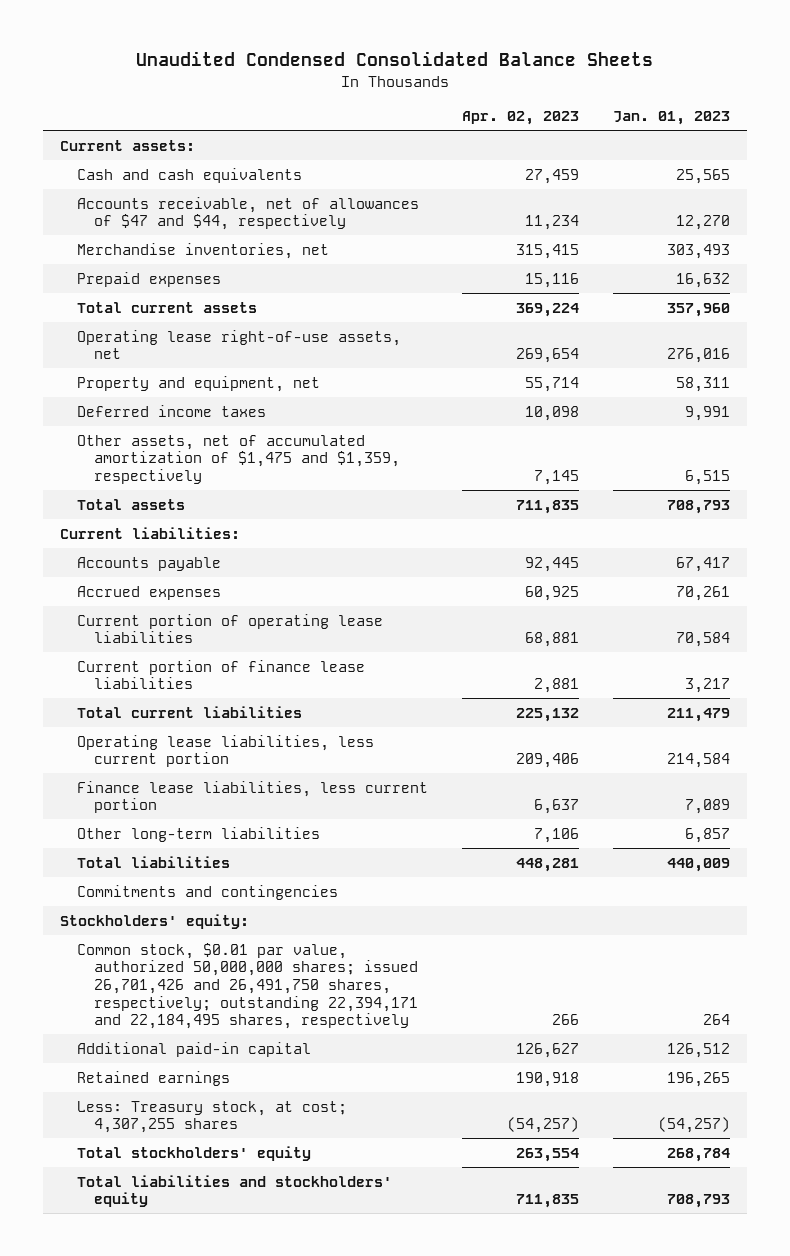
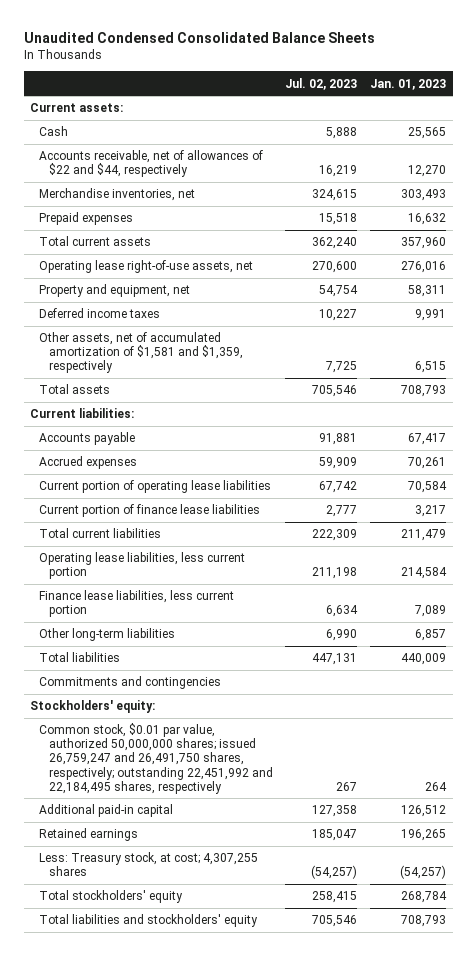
[461,111,579,126] Apr. 02, 2023 -> none
none -> [285,77,358,90] Jul. 02, 2023
[76,167,302,183] Cash and cash equivalents -> [39,126,69,137] Cash
[76,196,419,231] Accounts receivable, net of allowances of $47 and $44, respectively -> [39,150,264,178] Accounts receivable, net of allowances of $22 and $44, respectively
[76,434,400,484] Other assets, net of accumulated amortization of $1,475 and $1,359, respectively -> [39,332,243,374] Other assets, net of accumulated amortization of $1,581 and $1,359, respectively
[76,942,418,1030] Common stock, $0.01 par value, authorized 50,000,000 shares; issued 26,701,426 and 26,491,750 shares, respectively; outstanding 22,394,171 and 22,184,495 shares, respectively -> [39,723,273,794] Common stock, $0.01 par value, authorized 50,000,000 shares; issued 26,759,247 and 26,491,750 shares, respectively; outstanding 22,451,992 and 22,184,495 shares, respectively

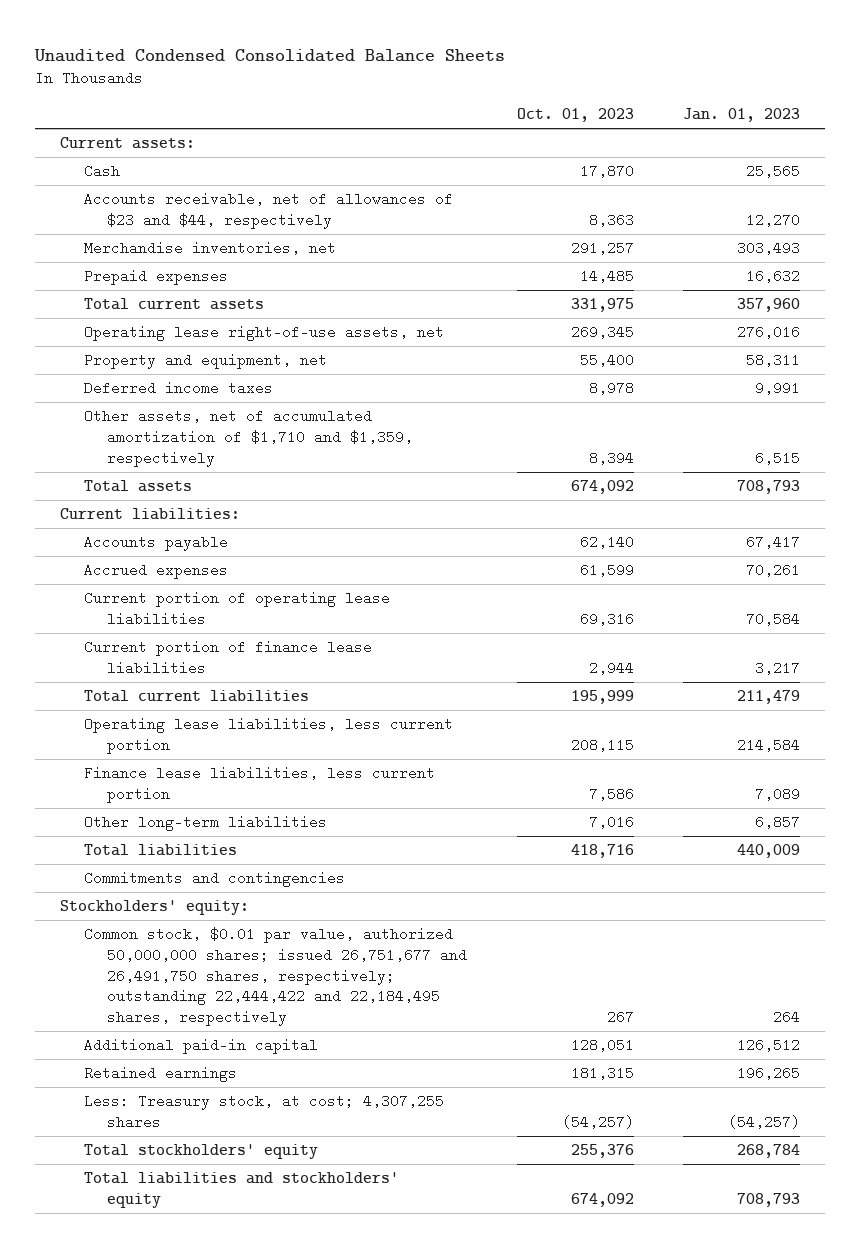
[285,77,358,90] Jul. 02, 2023 -> none
none -> [516,108,634,123] Oct. 01, 2023
[39,150,264,178] Accounts receivable, net of allowances of $22 and $44, respectively -> [83,192,453,229] Accounts receivable, net of allowances of $23 and $44, respectively
[39,332,243,374] Other assets, net of accumulated amortization of $1,581 and $1,359, respectively -> [83,409,414,467] Other assets, net of accumulated amortization of $1,710 and $1,359, respectively
[39,723,273,794] Common stock, $0.01 par value, authorized 50,000,000 shares; issued 26,759,247 and 26,491,750 shares, respectively; outstanding 22,451,992 and 22,184,495 shares, respectively -> [83,927,468,1027] Common stock, $0.01 par value, authorized 50,000,000 shares; issued 26,751,677 and 26,491,750 shares, respectively; outstanding 22,444,422 and 22,184,495 shares, respectively

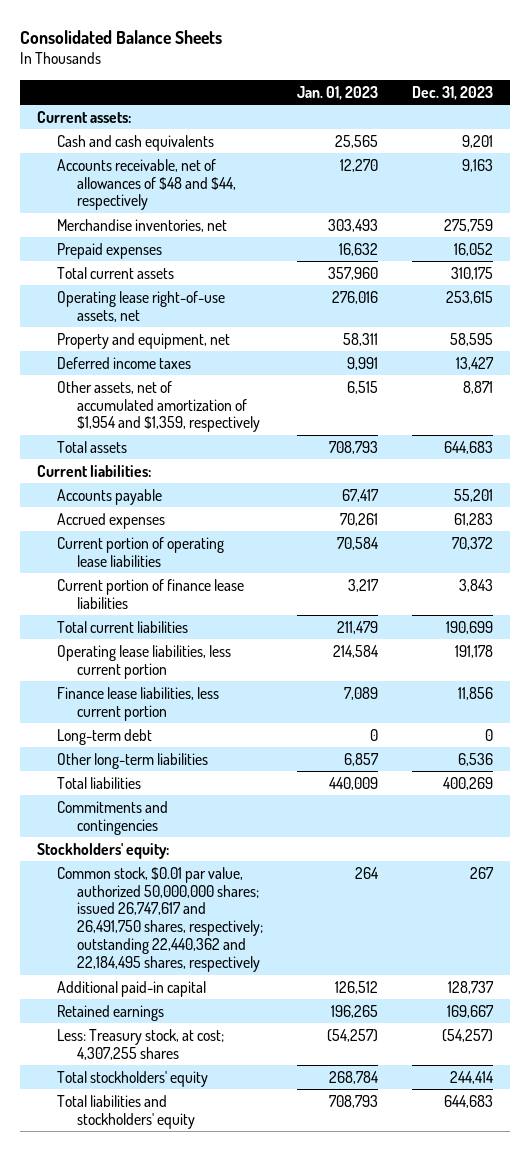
[33,48,505,62] Unaudited Condensed Consolidated Balance Sheets -> [19,29,222,44] Consolidated Balance Sheets
[516,108,634,123] Oct. 01, 2023 -> none
none -> [411,85,493,100] Dec. 31, 2023
[83,164,120,179] Cash -> [56,134,214,151] Cash and cash equivalents
[83,192,453,229] Accounts receivable, net of allowances of $23 and $44, respectively -> [56,158,236,211] Accounts receivable, net of allowances of $48 and $44, respectively
[83,409,414,467] Other assets, net of accumulated amortization of $1,710 and $1,359, respectively -> [56,380,260,433] Other assets, net of accumulated amortization of $1,954 and $1,359, respectively
none -> [56,728,152,745] Long-term debt
[83,927,468,1027] Common stock, $0.01 par value, authorized 50,000,000 shares; issued 26,751,677 and 26,491,750 shares, respectively; outstanding 22,444,422 and 22,184,495 shares, respectively -> [56,866,263,973] Common stock, $0.01 par value, authorized 50,000,000 shares; issued 26,747,617 and 26,491,750 shares, respectively; outstanding 22,440,362 and 22,184,495 shares, respectively

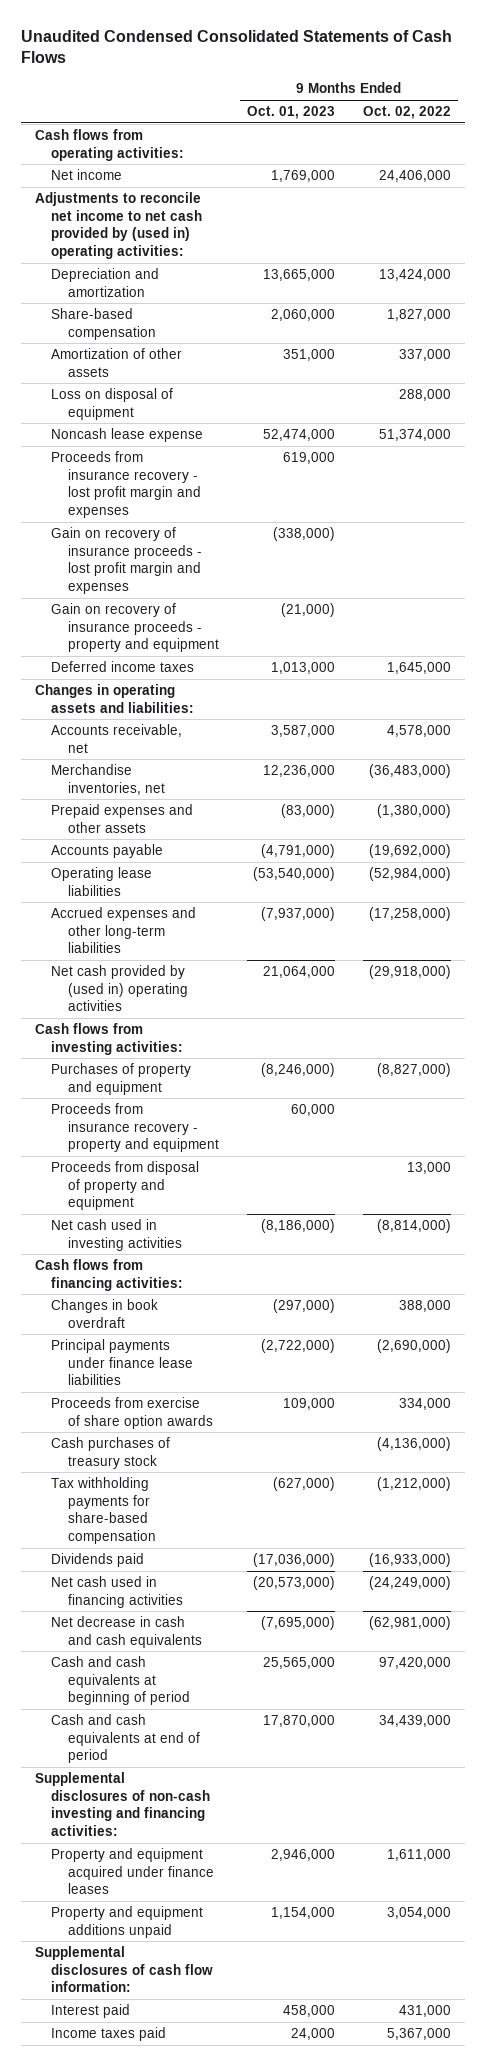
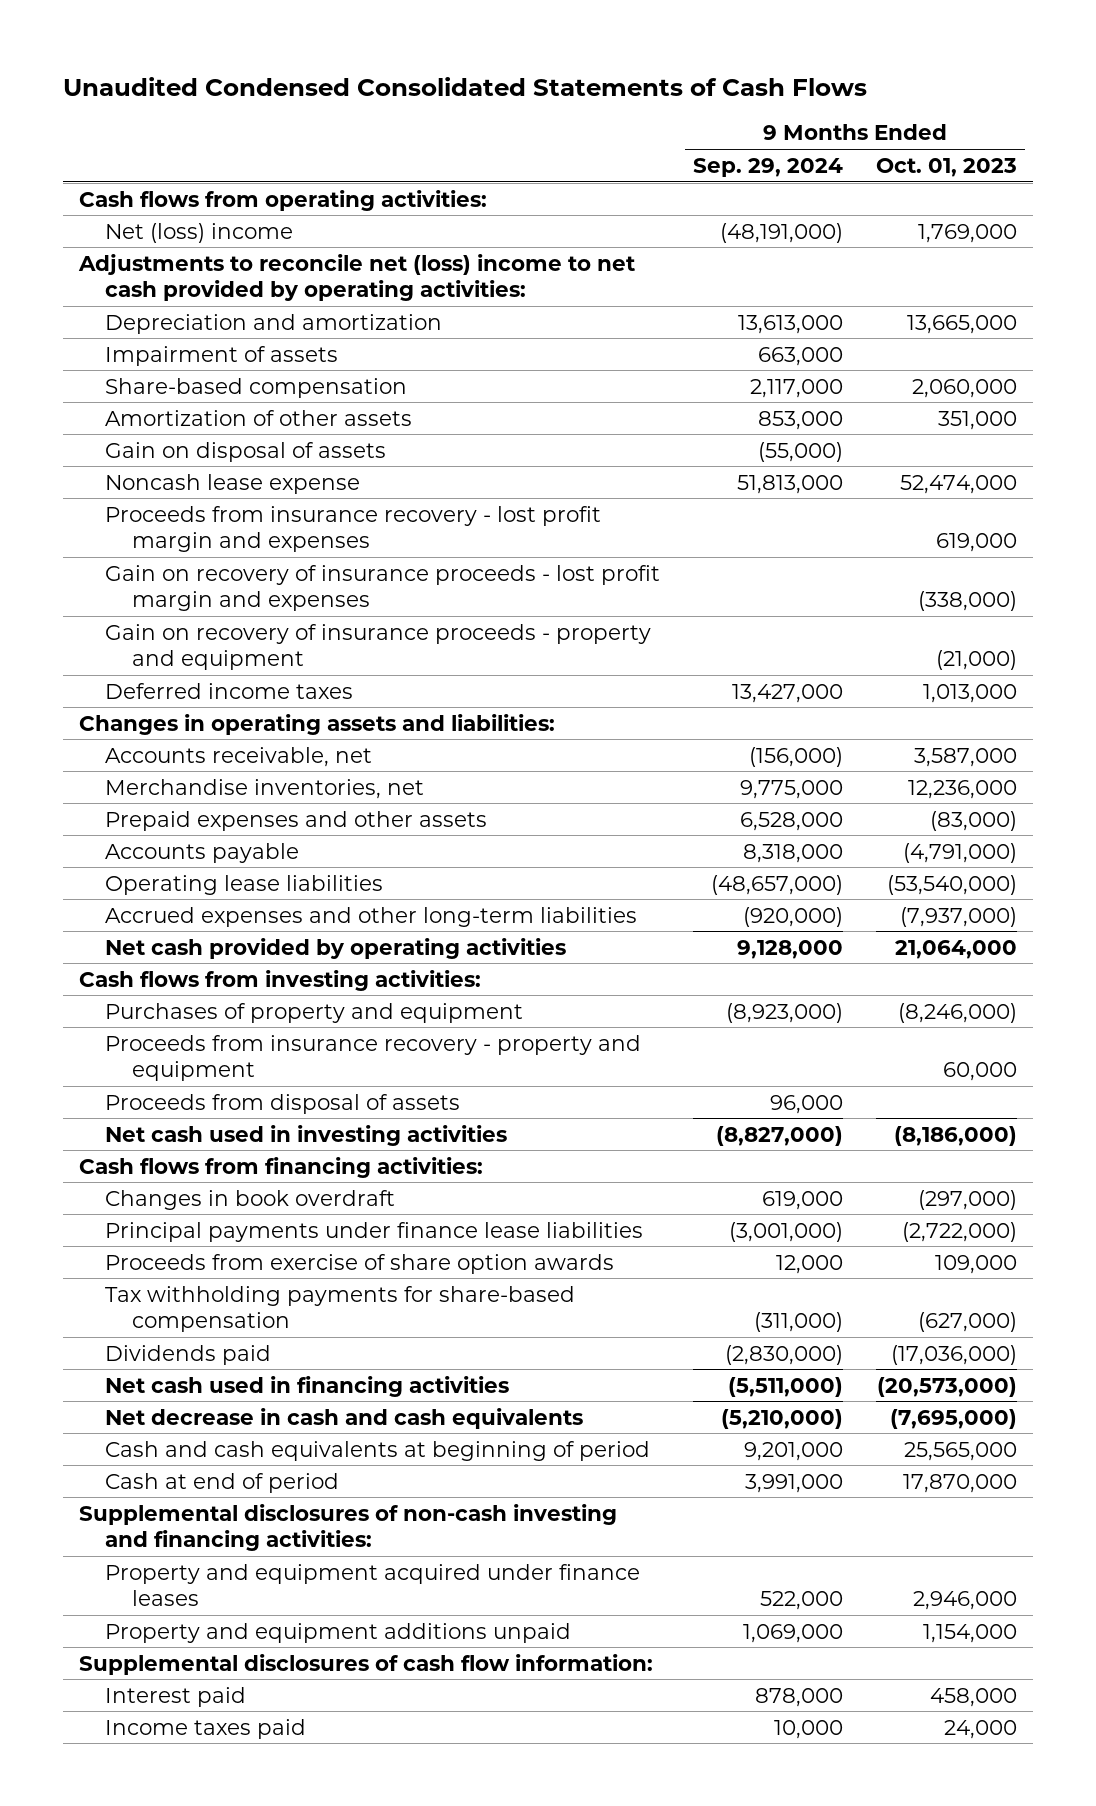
[362,106,451,120] Oct. 02, 2022 -> none
none -> [692,157,843,177] Sep. 29, 2024
[51,169,123,181] Net income -> [105,222,294,243] Net (loss) income
[34,192,203,259] Adjustments to reconcile net income to net cash provided by (used in) operating activities: -> [77,253,635,301] Adjustments to reconcile net (loss) income to net cash provided by operating activities:
none -> [105,345,339,366] Impairment of assets
[51,388,174,420] Loss on disposal of equipment -> [105,441,387,462] Gain on disposal of assets
[51,965,188,1012] Net cash provided by (used in) operating activities -> [105,937,567,959] Net cash provided by operating activities
[51,1161,200,1211] Proceeds from disposal of property and equipment -> [105,1093,461,1114] Proceeds from disposal of assets
[51,1437,171,1469] Cash purchases of treasury stock -> none
[51,1714,200,1764] Cash and cash equivalents at end of period -> [105,1472,340,1493] Cash at end of period

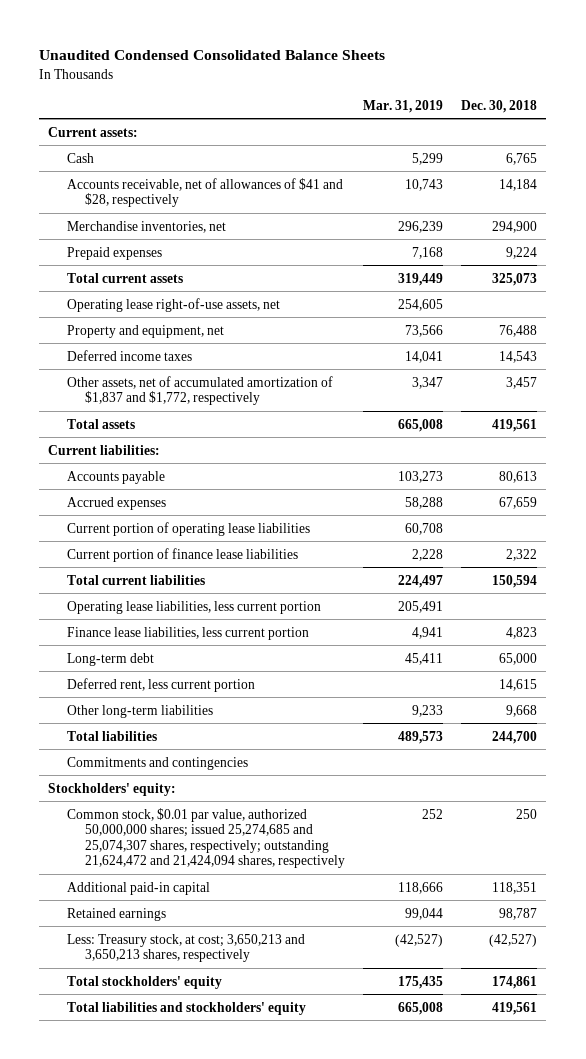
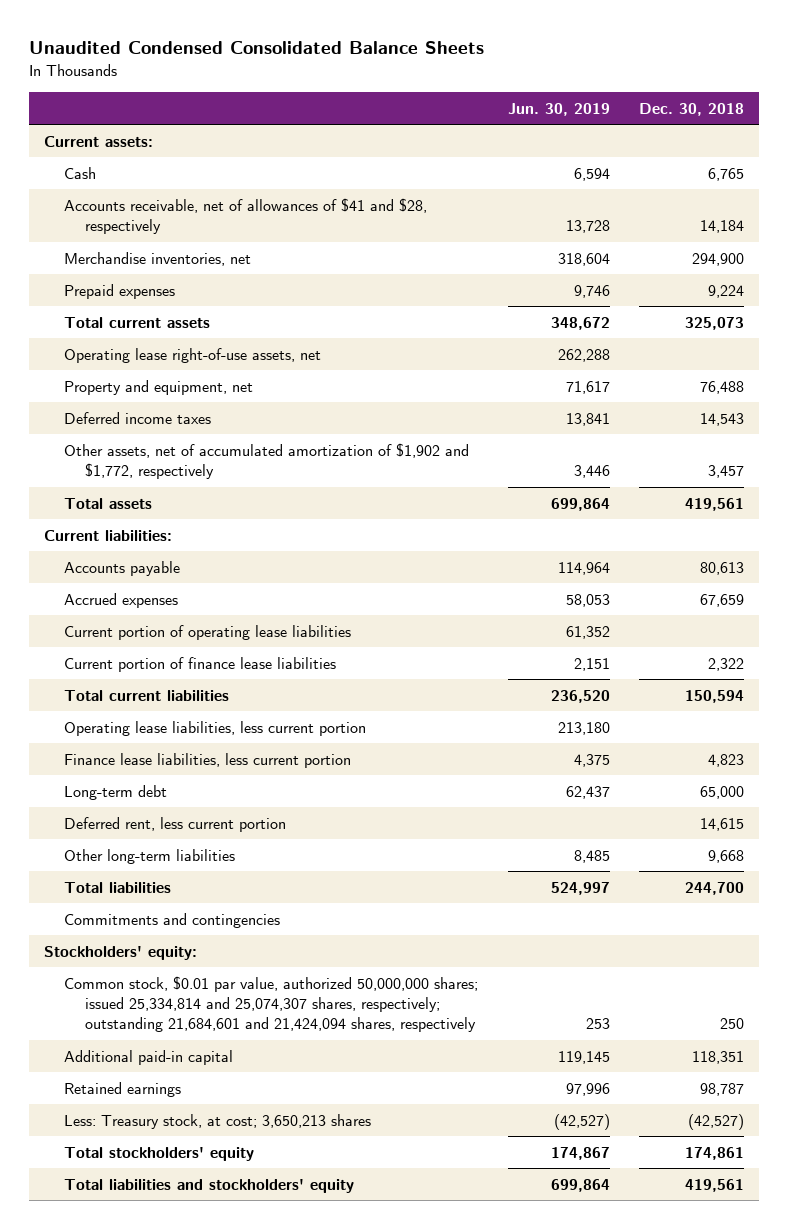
[363,99,444,113] Mar. 31, 2019 -> none
none -> [507,102,610,116] Jun. 30, 2019
[66,375,333,406] Other assets, net of accumulated amortization of $1,837 and $1,772, respectively -> [64,442,470,480] Other assets, net of accumulated amortization of $1,902 and $1,772, respectively
[66,807,345,869] Common stock, $0.01 par value, authorized 50,000,000 shares; issued 25,274,685 and 25,074,307 shares, respectively; outstanding 21,624,472 and 21,424,094 shares, respectively -> [64,975,479,1033] Common stock, $0.01 par value, authorized 50,000,000 shares; issued 25,334,814 and 25,074,307 shares, respectively; outstanding 21,684,601 and 21,424,094 shares, respectively
[66,933,305,963] Less: Treasury stock, at cost; 3,650,213 and 3,650,213 shares, respectively -> [64,1113,372,1129] Less: Treasury stock, at cost; 3,650,213 shares

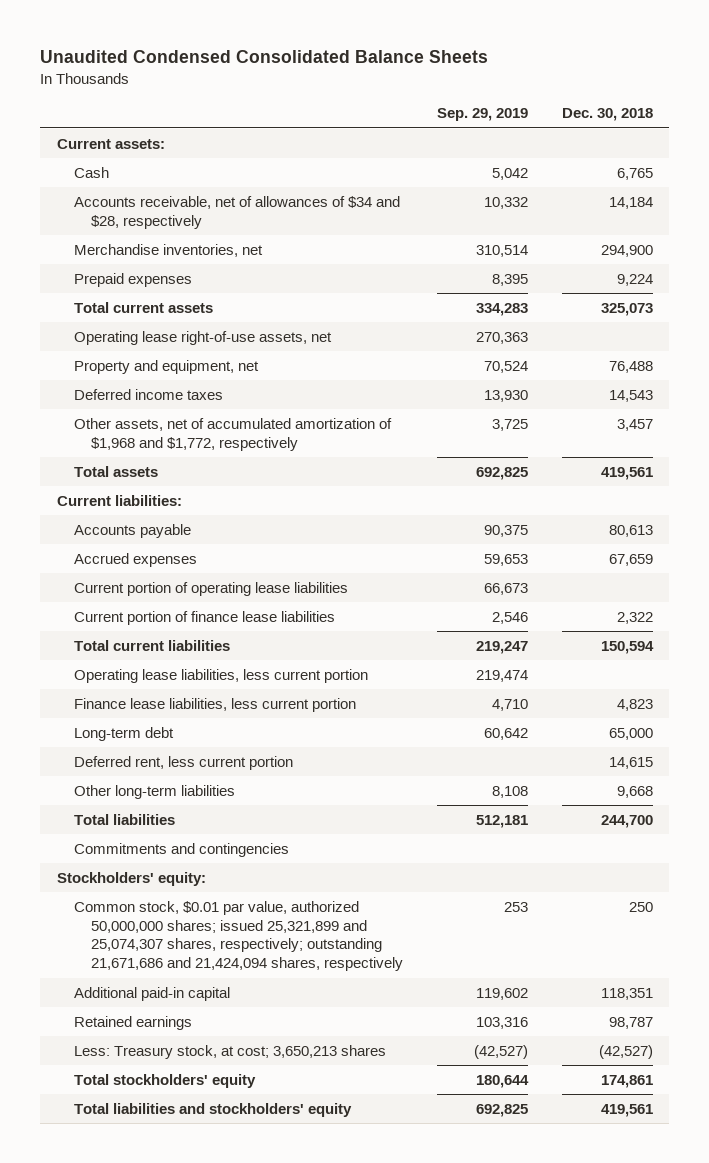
[507,102,610,116] Jun. 30, 2019 -> none
none -> [436,108,528,122] Sep. 29, 2019
[64,197,428,235] Accounts receivable, net of allowances of $41 and $28, respectively -> [73,195,400,229] Accounts receivable, net of allowances of $34 and $28, respectively
[64,442,470,480] Other assets, net of accumulated amortization of $1,902 and $1,772, respectively -> [73,417,392,451] Other assets, net of accumulated amortization of $1,968 and $1,772, respectively
[64,975,479,1033] Common stock, $0.01 par value, authorized 50,000,000 shares; issued 25,334,814 and 25,074,307 shares, respectively; outstanding 21,684,601 and 21,424,094 shares, respectively -> [73,900,404,972] Common stock, $0.01 par value, authorized 50,000,000 shares; issued 25,321,899 and 25,074,307 shares, respectively; outstanding 21,671,686 and 21,424,094 shares, respectively

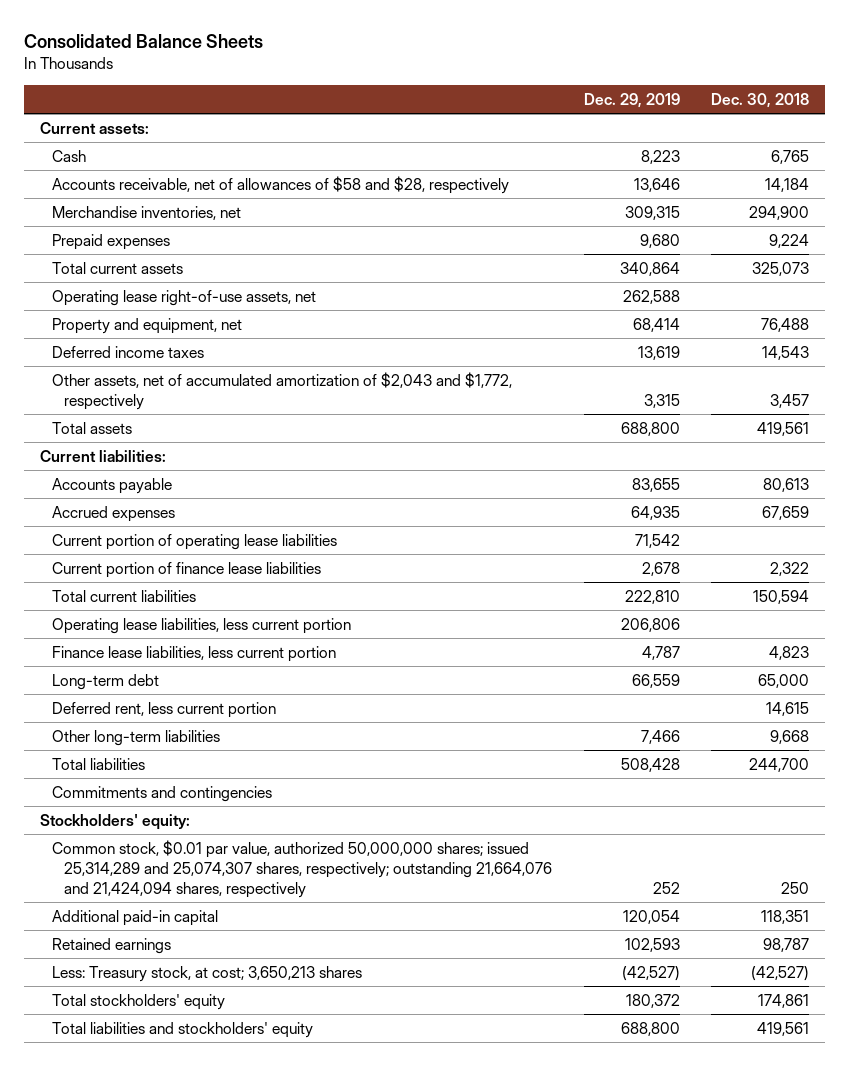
[39,50,488,64] Unaudited Condensed Consolidated Balance Sheets -> [24,34,264,49] Consolidated Balance Sheets
[436,108,528,122] Sep. 29, 2019 -> none
none -> [583,92,680,108] Dec. 29, 2019
[73,195,400,229] Accounts receivable, net of allowances of $34 and $28, respectively -> [51,175,509,194] Accounts receivable, net of allowances of $58 and $28, respectively
[73,417,392,451] Other assets, net of accumulated amortization of $1,968 and $1,772, respectively -> [51,371,512,410] Other assets, net of accumulated amortization of $2,043 and $1,772, respectively
[73,900,404,972] Common stock, $0.01 par value, authorized 50,000,000 shares; issued 25,321,899 and 25,074,307 shares, respectively; outstanding 21,671,686 and 21,424,094 shares, respectively -> [51,839,552,898] Common stock, $0.01 par value, authorized 50,000,000 shares; issued 25,314,289 and 25,074,307 shares, respectively; outstanding 21,664,076 and 21,424,094 shares, respectively

